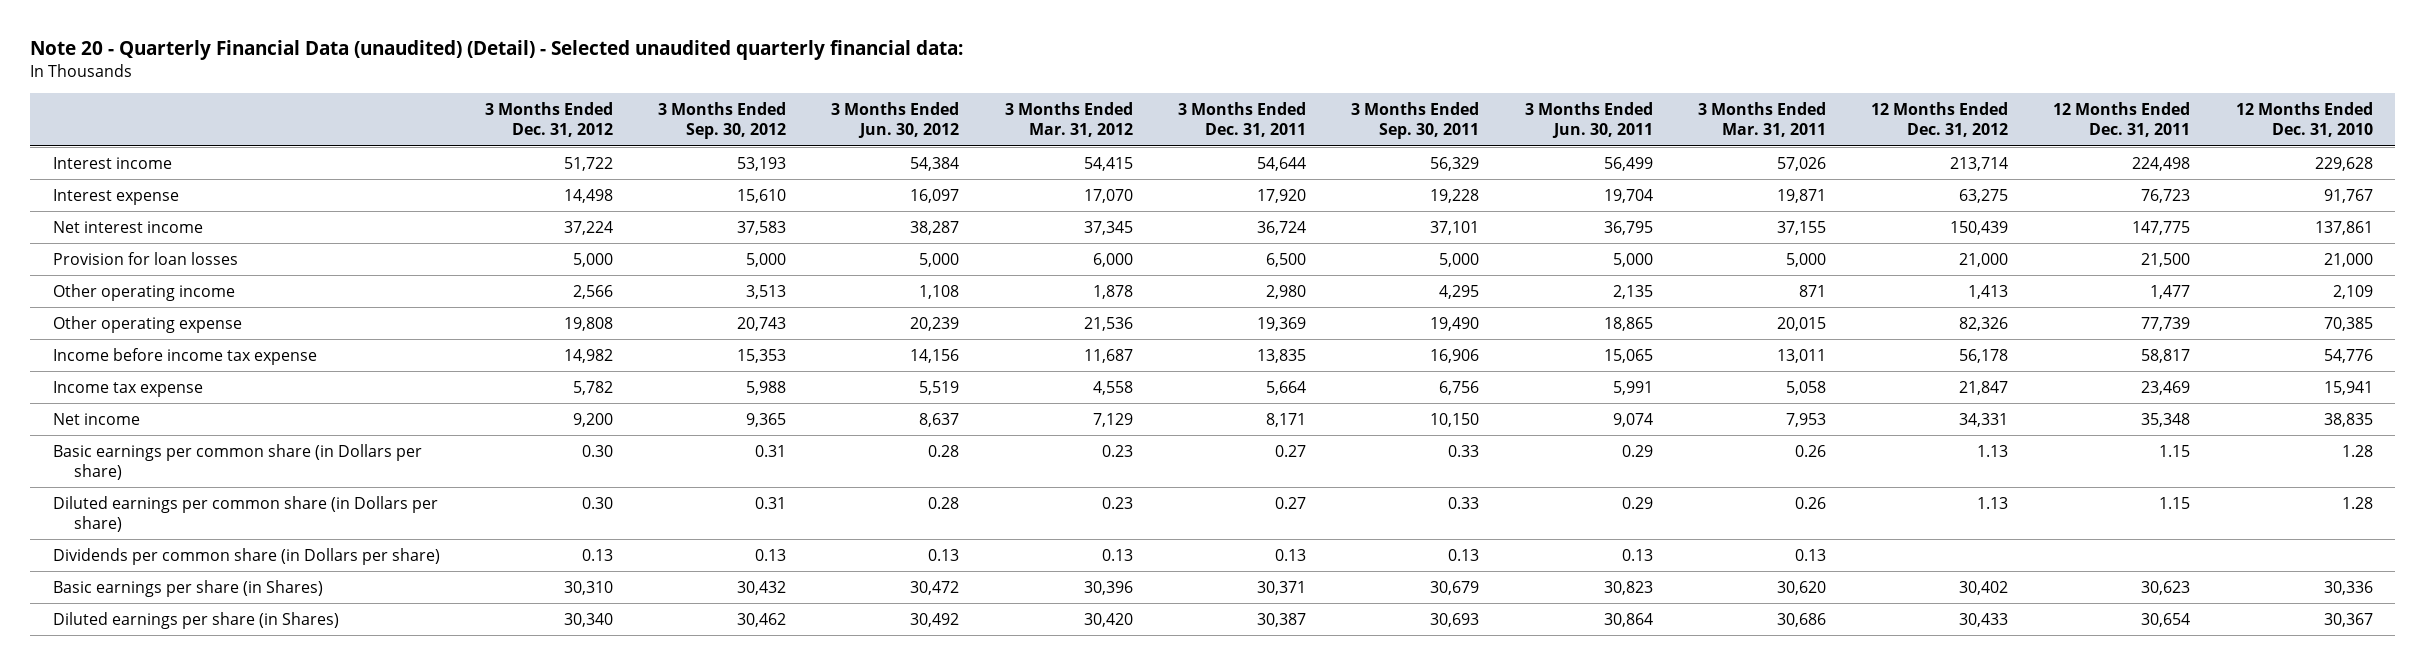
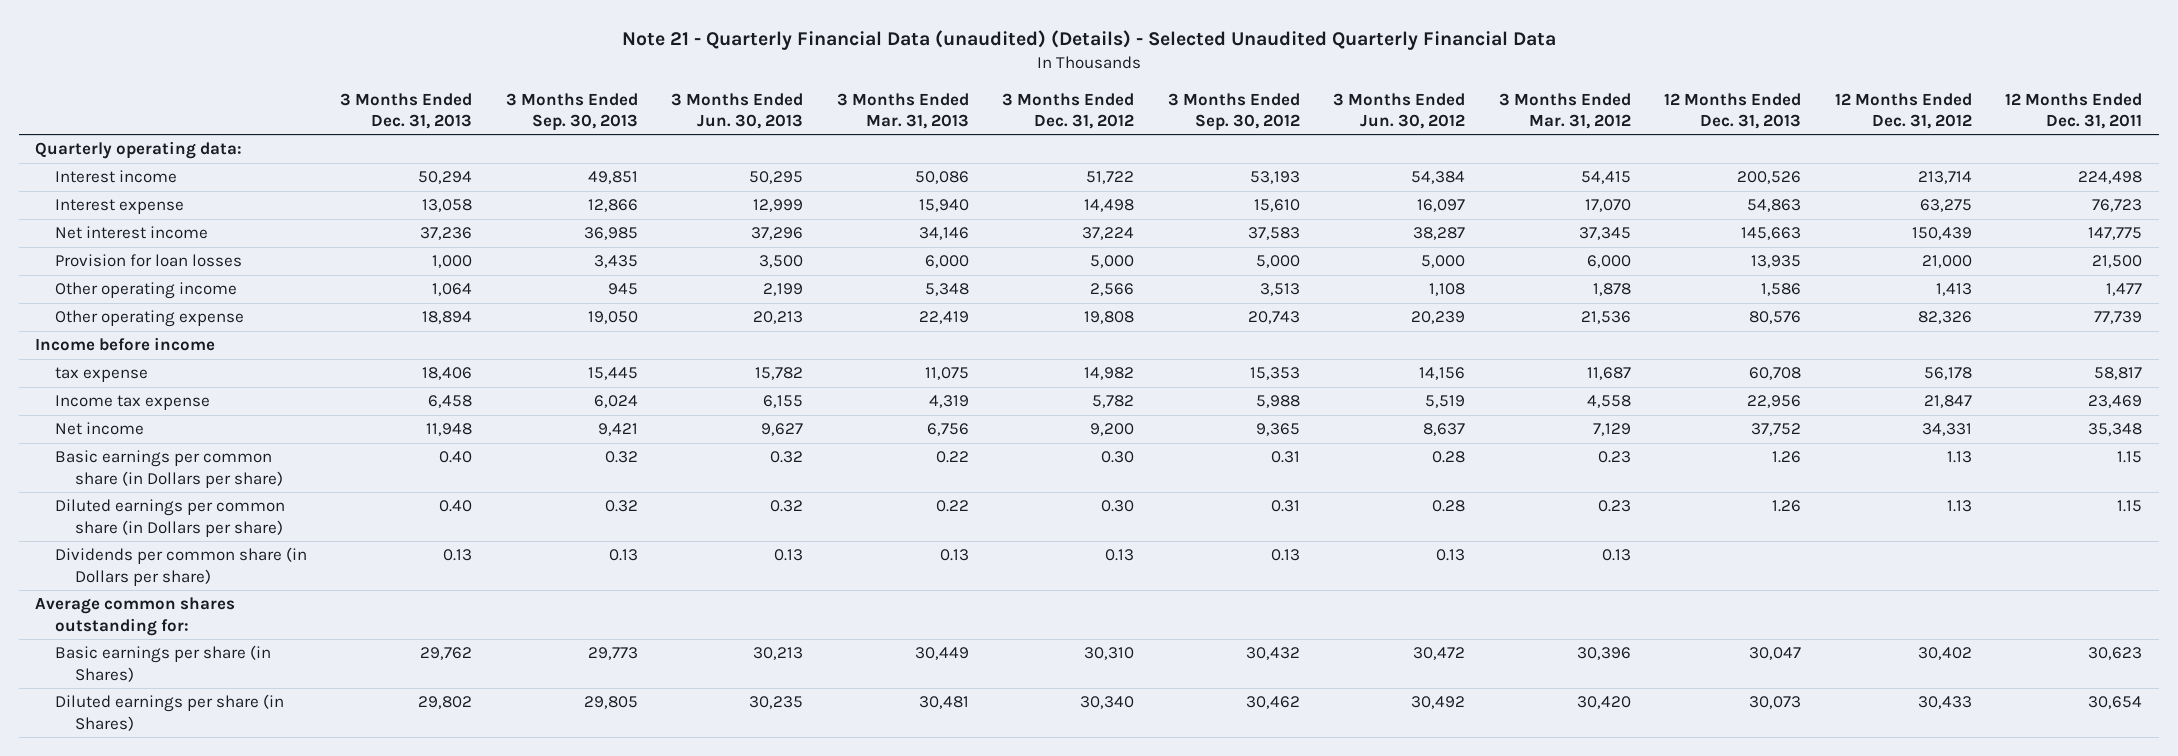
[30,40,964,61] Note 20 - Quarterly Financial Data (unaudited) (Detail) - Selected unaudited quarterly financial data: -> [621,30,1556,51] Note 21 - Quarterly Financial Data (unaudited) (Details) - Selected Unaudited Quarterly Financial Data
[1178,102,1307,138] 3 Months Ended Dec. 31, 2011 -> none
[1351,102,1480,140] 3 Months Ended Sep. 30, 2011 -> none
[1524,102,1653,139] 3 Months Ended Jun. 30, 2011 -> none
[1697,102,1826,138] 3 Months Ended Mar. 31, 2011 -> none
[2235,102,2373,138] 12 Months Ended Dec. 31, 2010 -> none
none -> [340,92,473,129] 3 Months Ended Dec. 31, 2013
none -> [505,92,638,131] 3 Months Ended Sep. 30, 2013
none -> [671,92,804,129] 3 Months Ended Jun. 30, 2013
none -> [836,92,969,129] 3 Months Ended Mar. 31, 2013
none -> [1664,92,1802,129] 12 Months Ended Dec. 31, 2013
none -> [35,141,243,160] Quarterly operating data:
none -> [35,337,216,352] Income before income
[52,347,317,365] Income before income tax expense -> [54,367,148,383] tax expense
none -> [35,597,236,636] Average common shares outstanding for:

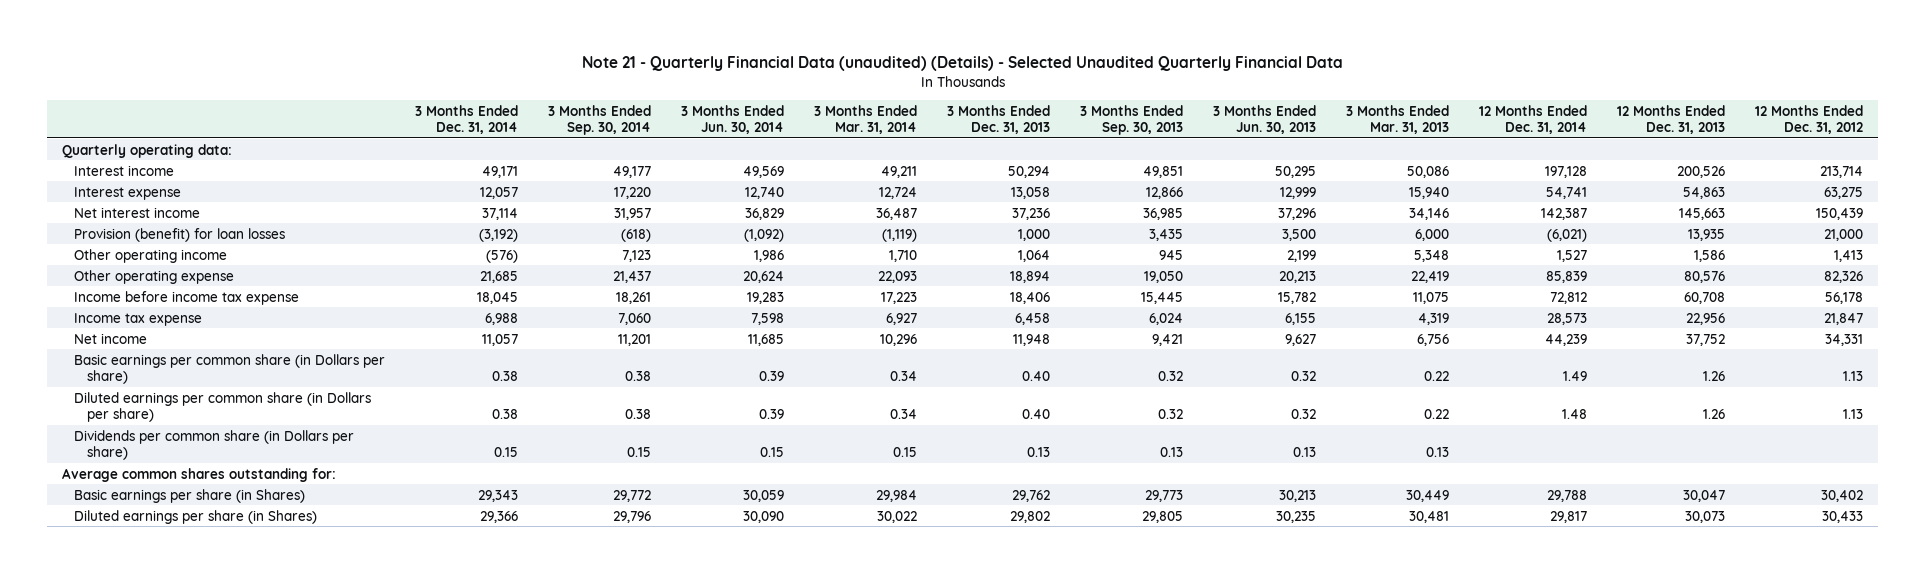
[1002,92,1135,129] 3 Months Ended Dec. 31, 2012 -> none
[1167,92,1300,131] 3 Months Ended Sep. 30, 2012 -> none
[1333,92,1466,129] 3 Months Ended Jun. 30, 2012 -> none
[1498,92,1631,129] 3 Months Ended Mar. 31, 2012 -> none
[2005,92,2143,129] 12 Months Ended Dec. 31, 2011 -> none
none -> [415,104,519,134] 3 Months Ended Dec. 31, 2014
none -> [548,104,652,135] 3 Months Ended Sep. 30, 2014
none -> [681,104,785,134] 3 Months Ended Jun. 30, 2014
none -> [814,104,918,134] 3 Months Ended Mar. 31, 2014
none -> [1479,104,1588,134] 12 Months Ended Dec. 31, 2014
[54,254,242,268] Provision for loan losses -> [74,227,286,242] Provision (benefit) for loan losses
[35,337,216,352] Income before income -> none
[54,367,148,383] tax expense -> [74,290,300,305] Income before income tax expense

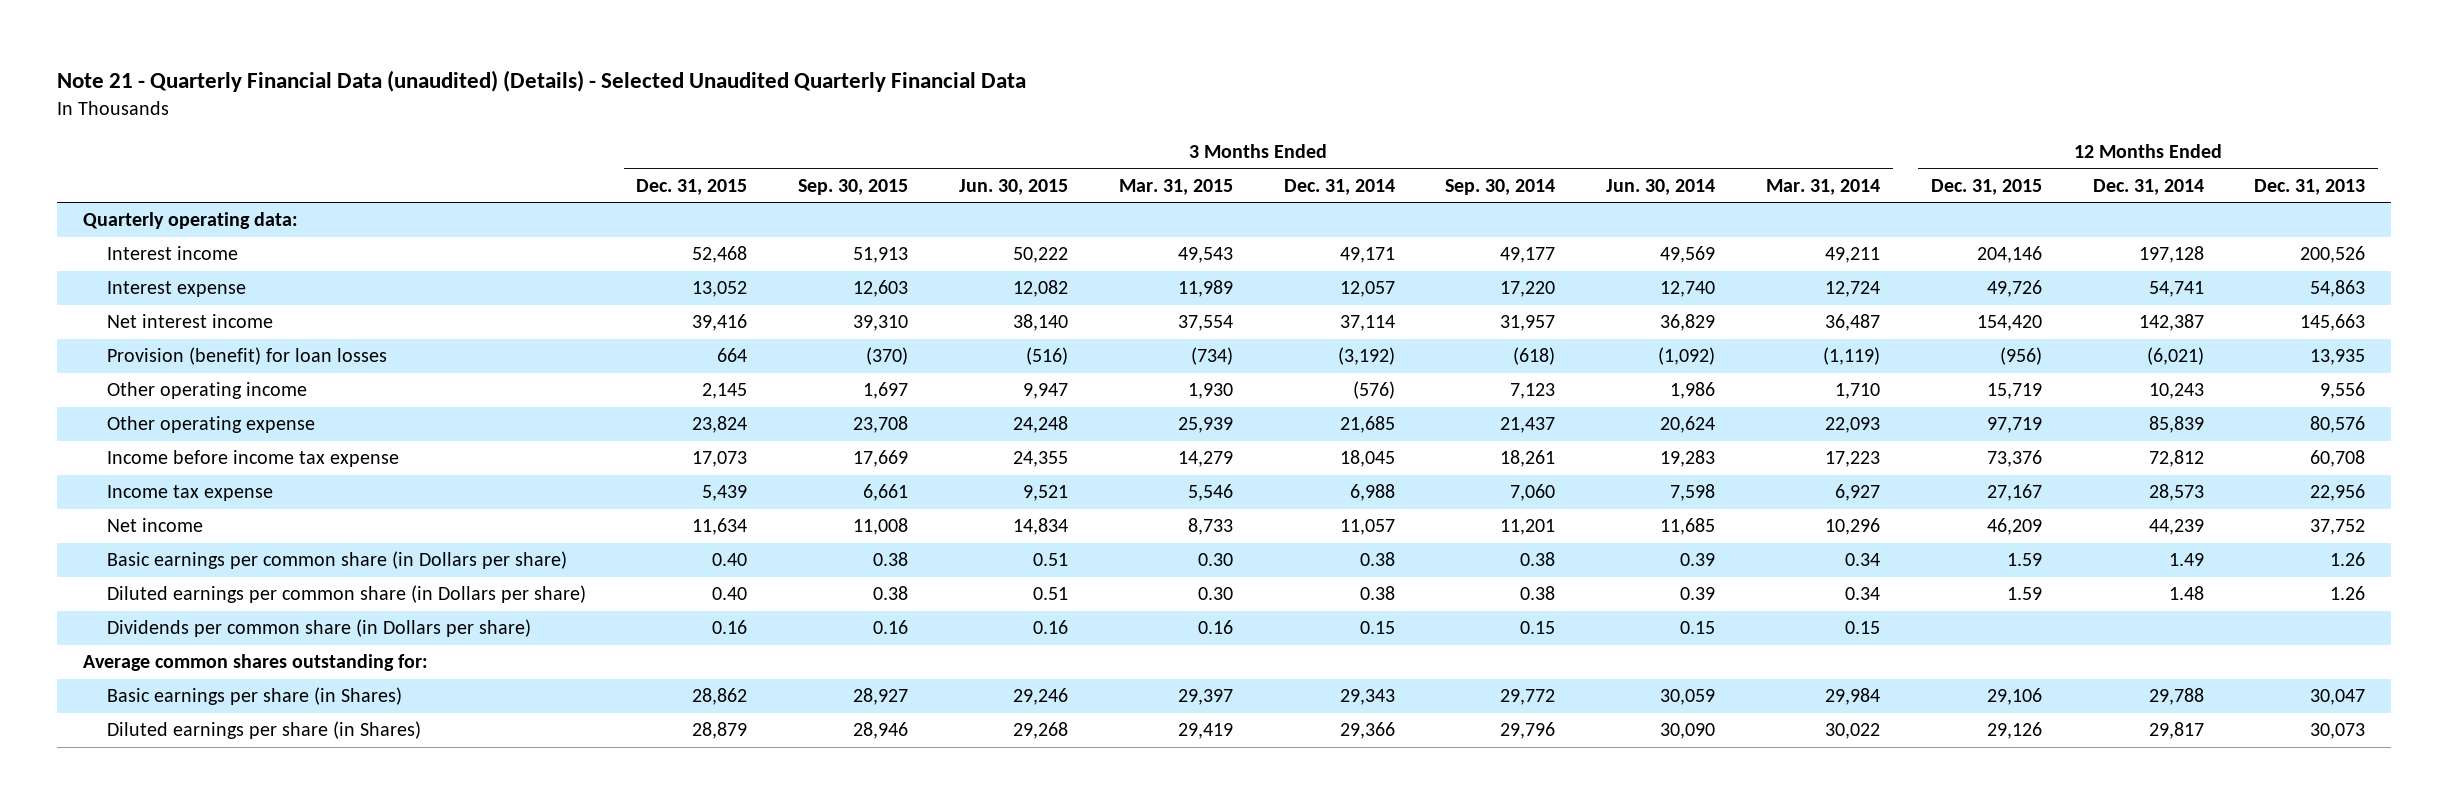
[947,104,1051,134] 3 Months Ended Dec. 31, 2013 -> none
[1080,104,1184,135] 3 Months Ended Sep. 30, 2013 -> none
[1213,104,1317,134] 3 Months Ended Jun. 30, 2013 -> none
[1346,104,1450,134] 3 Months Ended Mar. 31, 2013 -> none
[1755,104,1864,134] 12 Months Ended Dec. 31, 2012 -> none
none -> [636,178,748,195] Dec. 31, 2015
none -> [798,178,909,195] Sep. 30, 2015
none -> [959,178,1069,195] Jun. 30, 2015
none -> [1118,178,1233,195] Mar. 31, 2015
none -> [1930,178,2042,195] Dec. 31, 2015
[1557,249,1588,262] 1,527 -> [2148,383,2204,400] 10,243
[1694,249,1726,262] 1,586 -> [2320,382,2366,400] 9,556

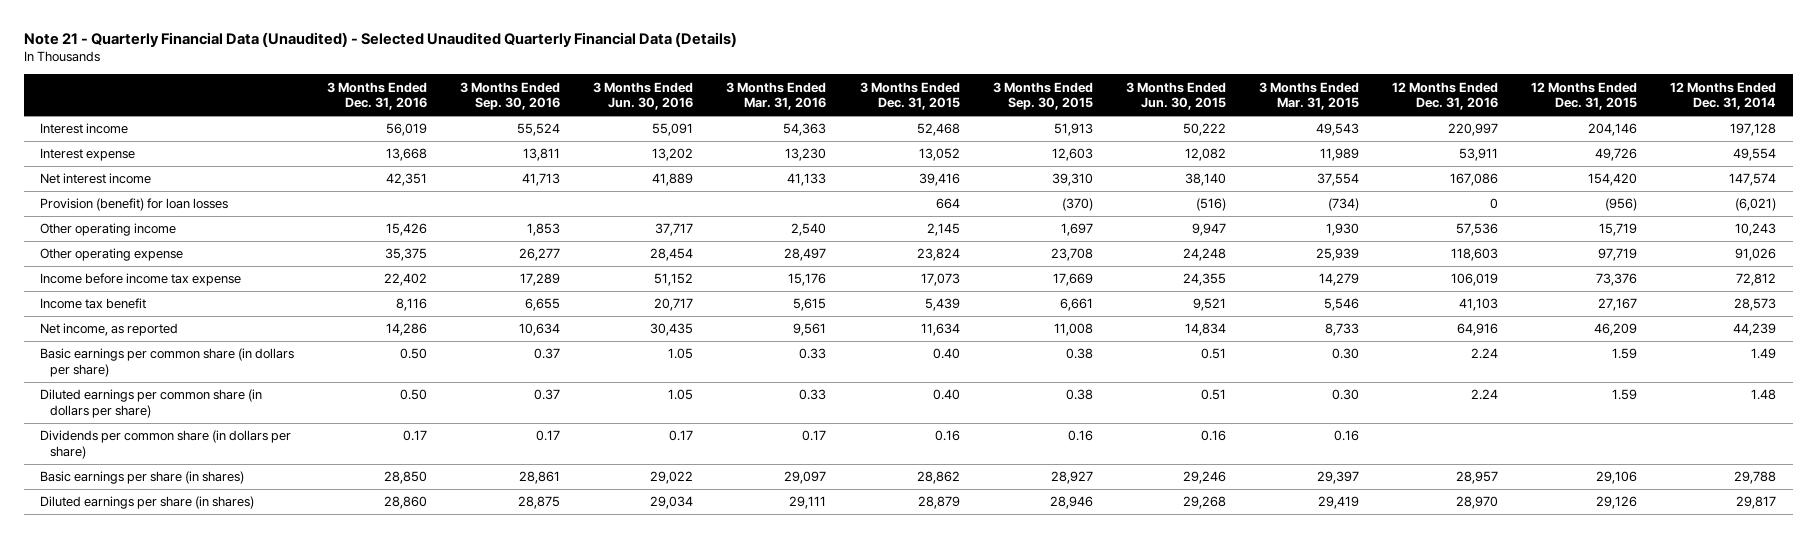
[57,70,1027,93] Note 21 - Quarterly Financial Data (unaudited) (Details) - Selected Unaudited Quarterly Financial Data -> [23,31,737,47] Note 21 - Quarterly Financial Data (Unaudited) - Selected Unaudited Quarterly Financial Data (Details)
[1283,178,1395,195] Dec. 31, 2014 -> none
[1445,178,1556,195] Sep. 30, 2014 -> none
[1606,178,1716,195] Jun. 30, 2014 -> none
[1766,178,1881,195] Mar. 31, 2014 -> none
[2254,178,2366,195] Dec. 31, 2013 -> none
none -> [327,81,428,111] 3 Months Ended Dec. 31, 2016
none -> [460,81,561,111] 3 Months Ended Sep. 30, 2016
none -> [593,81,694,111] 3 Months Ended Jun. 30, 2016
none -> [726,81,827,111] 3 Months Ended Mar. 31, 2016
none -> [1391,81,1498,111] 12 Months Ended Dec. 31, 2016
[82,212,298,230] Quarterly operating data: -> none
[2148,281,2204,298] 54,741 -> [1733,148,1777,162] 49,554
[2138,314,2204,332] 142,387 -> [1729,173,1777,187] 147,574
[2148,416,2204,434] 85,839 -> [1735,248,1777,262] 91,026
[82,654,428,672] Average common shares outstanding for: -> none
[106,485,273,502] Income tax expense -> [40,298,147,310] Income tax benefit
[106,518,203,533] Net income -> [40,323,179,337] Net income, as reported
[106,551,567,570] Basic earnings per common share (in Dollars per share) -> [40,348,295,377] Basic earnings per common share (in dollars per share)
[106,585,586,604] Diluted earnings per common share (in Dollars per share) -> [40,389,263,418] Diluted earnings per common share (in dollars per share)
[106,619,531,638] Dividends per common share (in Dollars per share) -> [40,430,292,459] Dividends per common share (in dollars per share)
[106,687,402,706] Basic earnings per share (in Shares) -> [40,471,245,485] Basic earnings per share (in shares)
[106,721,421,740] Diluted earnings per share (in Shares) -> [40,496,255,510] Diluted earnings per share (in shares)

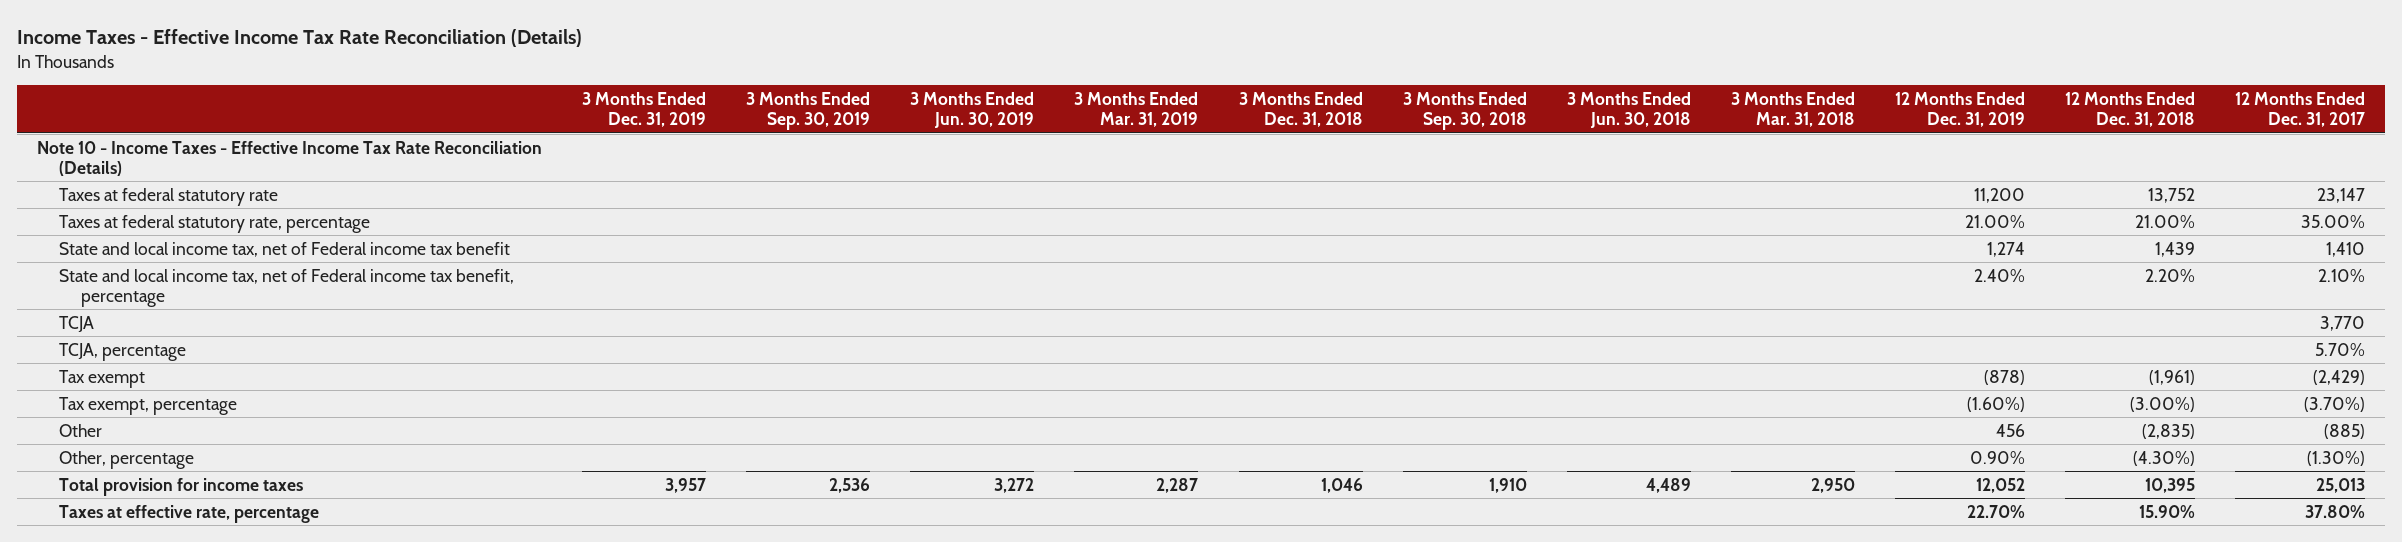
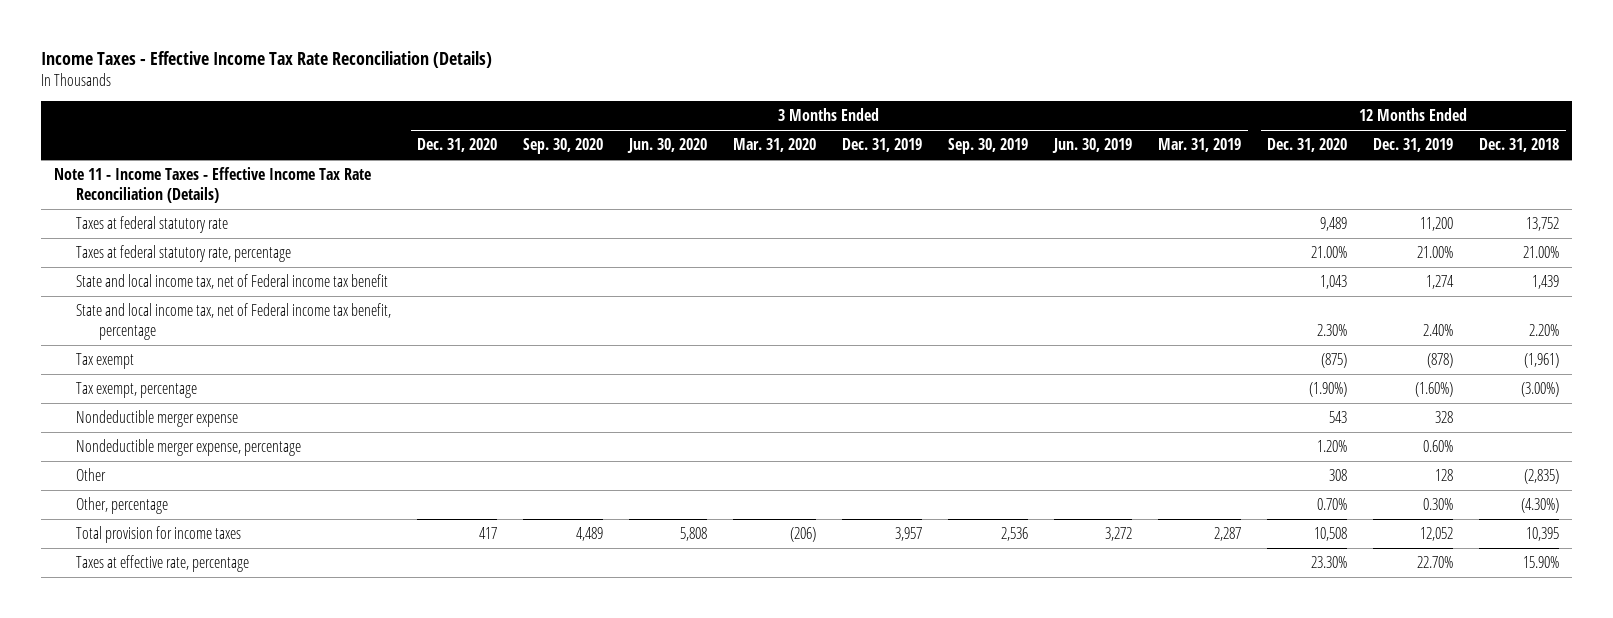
[1238,91,1363,128] 3 Months Ended Dec. 31, 2018 -> none
[1402,91,1527,131] 3 Months Ended Sep. 30, 2018 -> none
[1566,91,1691,129] 3 Months Ended Jun. 30, 2018 -> none
[1730,91,1855,128] 3 Months Ended Mar. 31, 2018 -> none
[2235,91,2366,128] 12 Months Ended Dec. 31, 2017 -> none
none -> [417,138,498,153] Dec. 31, 2020
none -> [523,138,604,155] Sep. 30, 2020
none -> [627,138,708,154] Jun. 30, 2020
none -> [733,138,817,153] Mar. 31, 2020
none -> [1267,138,1348,153] Dec. 31, 2020
[36,140,542,177] Note 10 - Income Taxes - Effective Income Tax Rate Reconciliation (Details) -> [53,167,371,204] Note 11 - Income Taxes - Effective Income Tax Rate Reconciliation (Details)
[59,315,95,332] TCJA -> none
[59,342,187,361] TCJA, percentage -> none
none -> [76,410,239,428] Nondeductible merger expense
none -> [76,439,302,457] Nondeductible merger expense, percentage
[1995,423,2025,437] 456 -> [1435,469,1454,482] 128
[1969,450,2025,464] 0.90% -> [1423,498,1454,511] 0.30%

